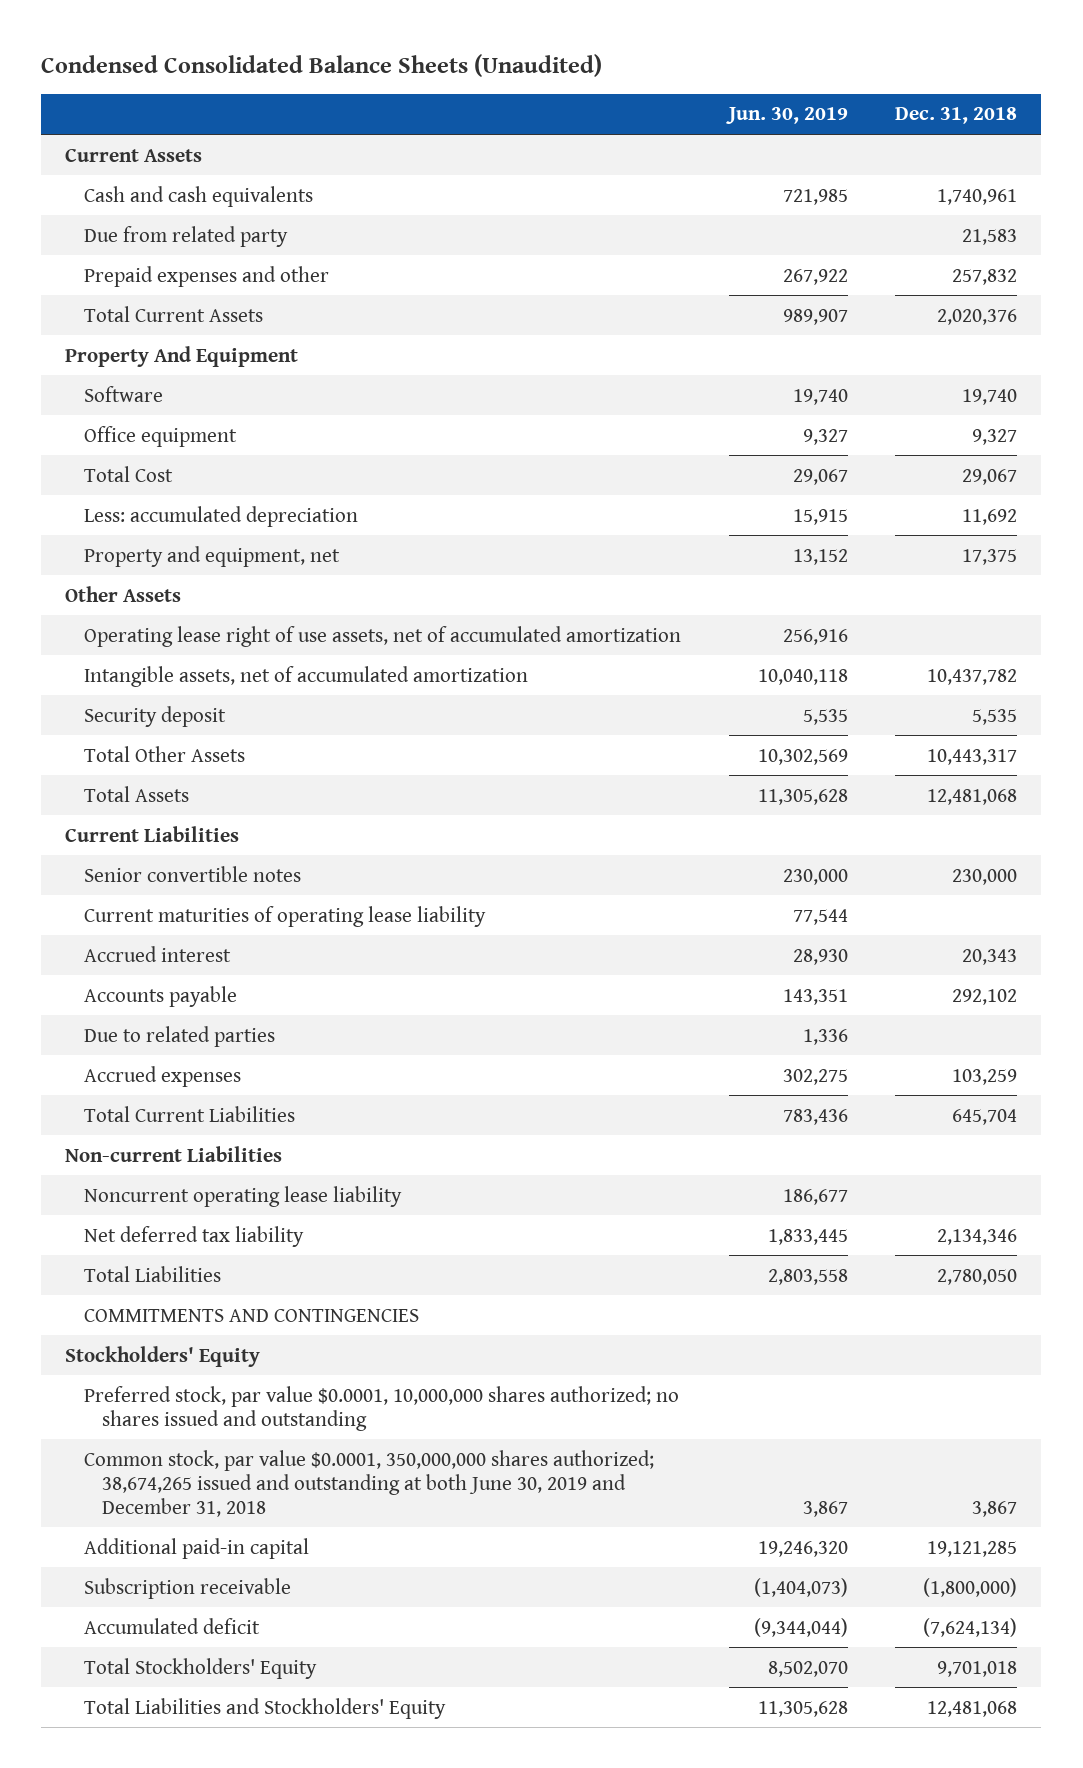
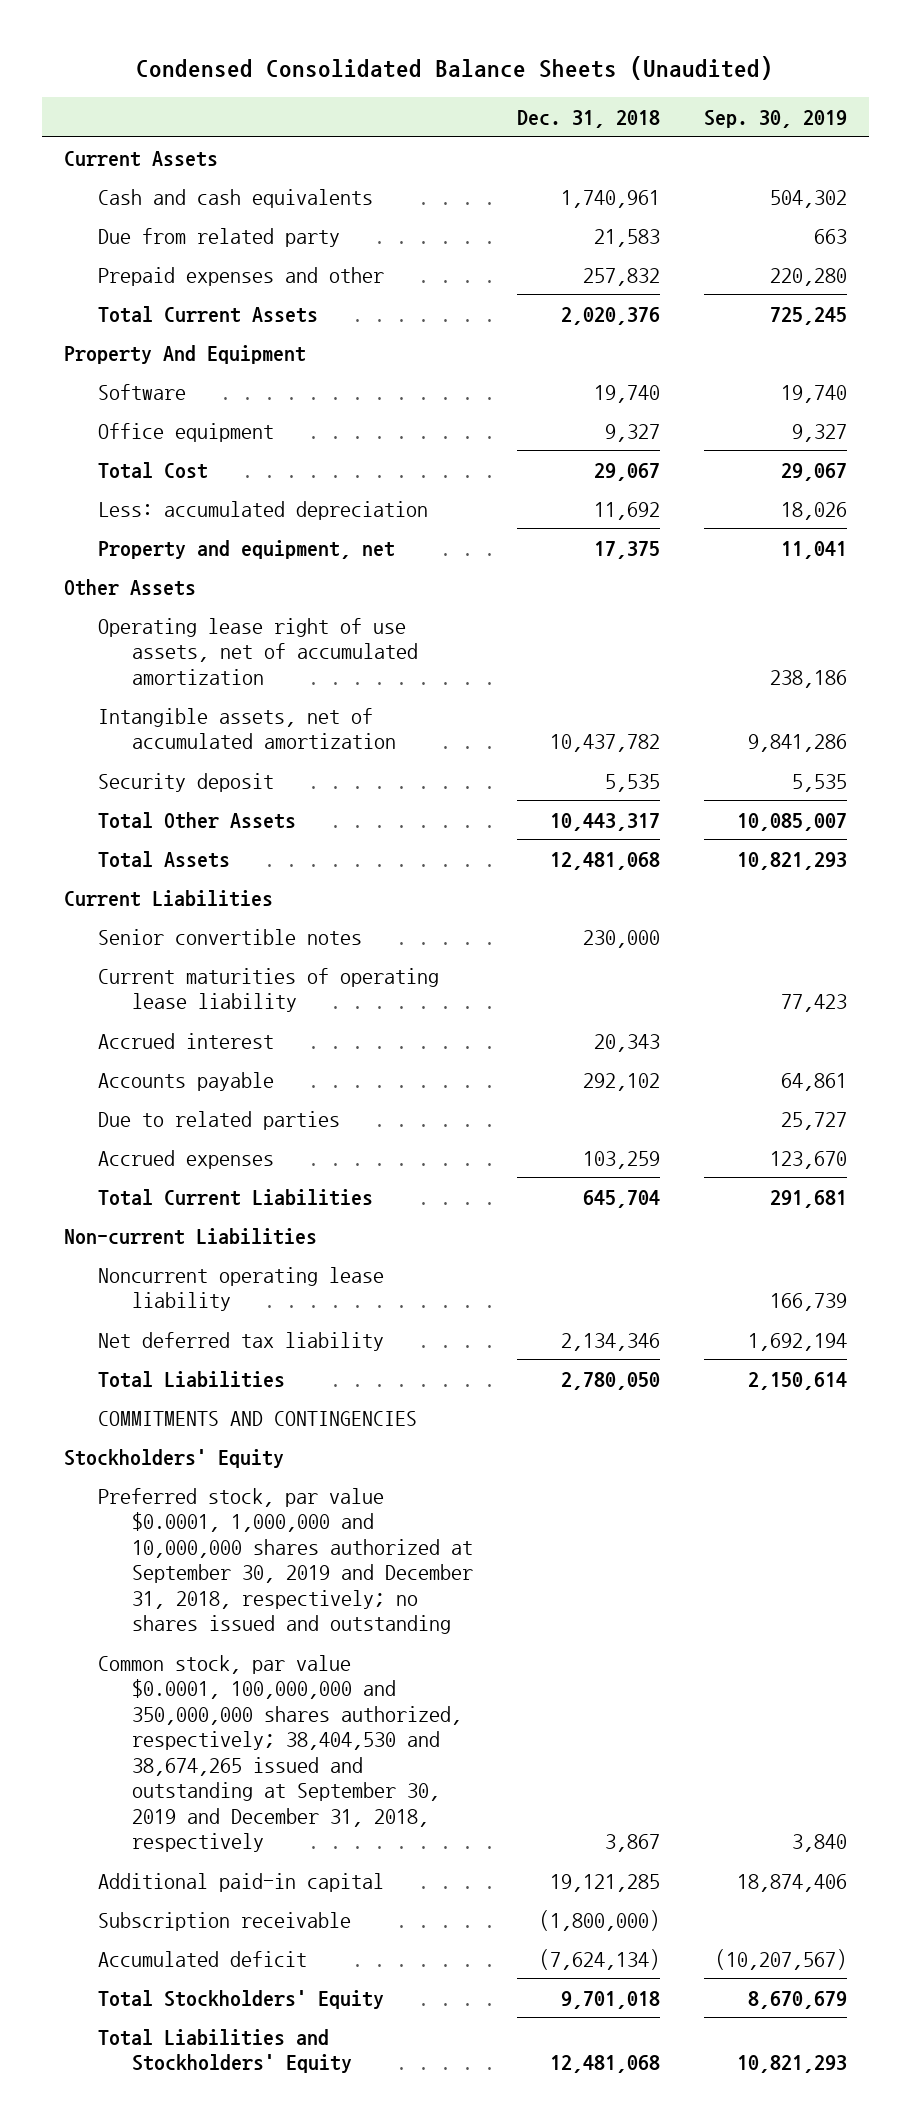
[725,107,848,125] Jun. 30, 2019 -> none
none -> [704,110,848,129] Sep. 30, 2019
[83,1385,679,1431] Preferred stock, par value $0.0001, 10,000,000 shares authorized; no shares issued and outstanding -> [97,1487,473,1635] Preferred stock, par value $0.0001, 1,000,000 and 10,000,000 shares authorized at September 30, 2019 and December 31, 2018, respectively; no shares issued and outstanding
[83,1449,654,1517] Common stock, par value $0.0001, 350,000,000 shares authorized; 38,674,265 issued and outstanding at both June 30, 2019 and December 31, 2018 -> [97,1654,462,1853] Common stock, par value $0.0001, 100,000,000 and 350,000,000 shares authorized, respectively; 38,404,530 and 38,674,265 issued and outstanding at September 30, 2019 and December 31, 2018, respectively

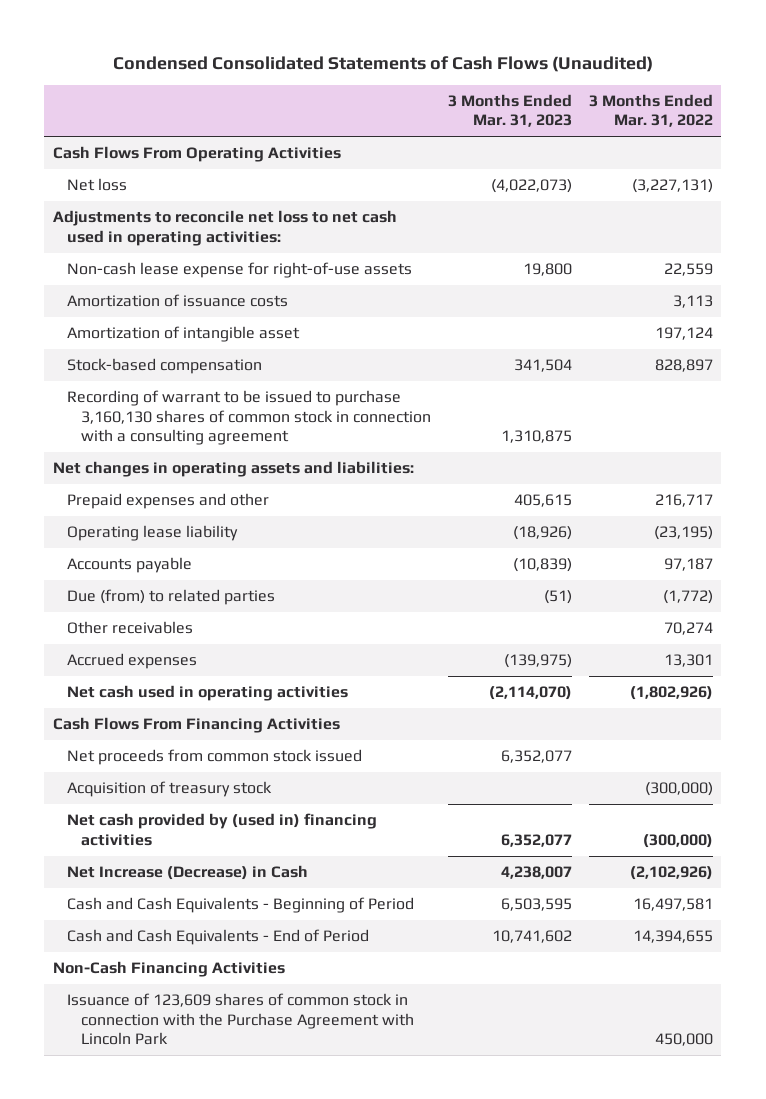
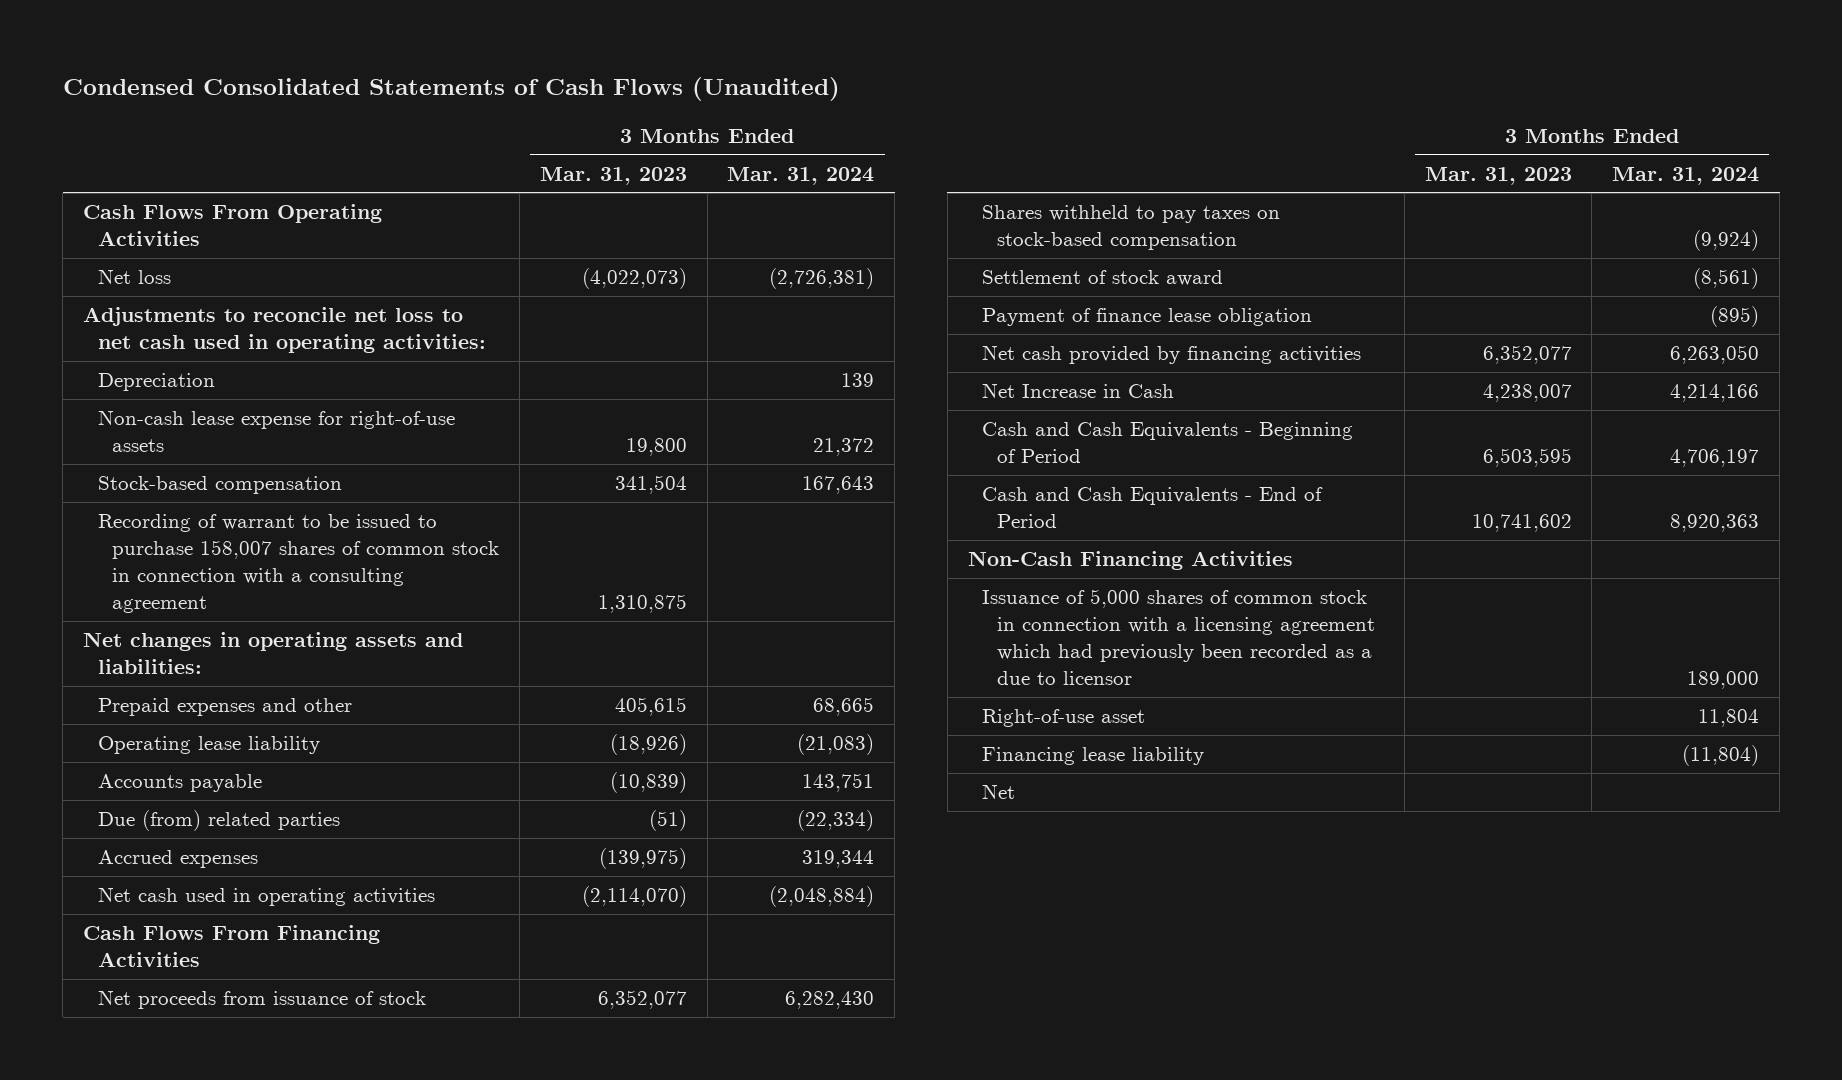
[588,93,713,128] 3 Months Ended Mar. 31, 2022 -> none
none -> [727,166,875,185] Mar. 31, 2024
none -> [97,373,215,392] Depreciation
[67,294,289,308] Amortization of issuance costs -> none
[67,326,301,343] Amortization of intangible asset -> none
[67,390,432,446] Recording of warrant to be issued to purchase 3,160,130 shares of common stock in connection with a consulting agreement -> [97,514,500,614] Recording of warrant to be issued to purchase 158,007 shares of common stock in connection with a consulting agreement
[67,621,194,635] Other receivables -> none
[67,589,276,606] Due (from) to related parties -> [97,810,340,832] Due (from) related parties
[67,781,273,798] Acquisition of treasury stock -> none
[67,749,363,766] Net proceeds from common stock issued -> [97,990,426,1010] Net proceeds from issuance of stock
none -> [982,205,1281,251] Shares withheld to pay taxes on stock-based compensation
none -> [982,270,1224,287] Settlement of stock award
none -> [982,308,1313,327] Payment of finance lease obligation
[67,813,378,846] Net cash provided by (used in) financing activities -> [982,345,1362,365] Net cash provided by financing activities
[67,865,309,881] Net Increase (Decrease) in Cash -> [982,383,1175,399] Net Increase in Cash
[67,993,415,1046] Issuance of 123,609 shares of common stock in connection with the Purchase Agreement with Lincoln Park -> none
none -> [982,589,1376,686] Issuance of 5,000 shares of common stock in connection with a licensing agreement which had previously been recorded as a due to licensor
none -> [982,709,1146,728] Right-of-use asset
none -> [982,747,1205,766] Financing lease liability
none -> [982,784,1016,800] Net

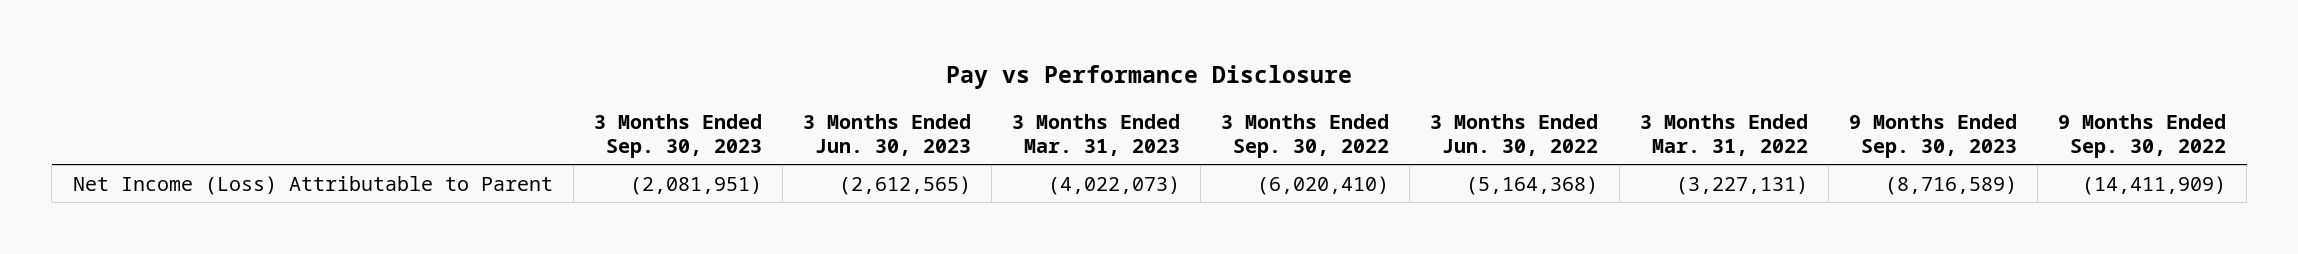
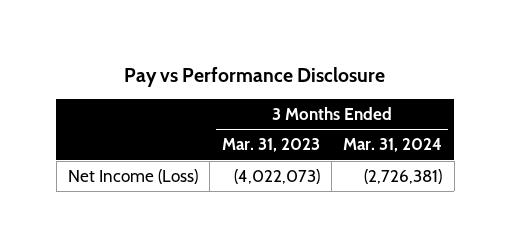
[593,113,762,158] 3 Months Ended Sep. 30, 2023 -> none
[802,113,971,156] 3 Months Ended Jun. 30, 2023 -> none
[1221,113,1390,158] 3 Months Ended Sep. 30, 2022 -> none
[1430,113,1599,156] 3 Months Ended Jun. 30, 2022 -> none
[1639,113,1808,156] 3 Months Ended Mar. 31, 2022 -> none
[1848,113,2017,158] 9 Months Ended Sep. 30, 2023 -> none
[2057,113,2226,158] 9 Months Ended Sep. 30, 2022 -> none
none -> [343,138,443,153] Mar. 31, 2024
[72,175,553,195] Net Income (Loss) Attributable to Parent -> [67,169,198,185] Net Income (Loss)

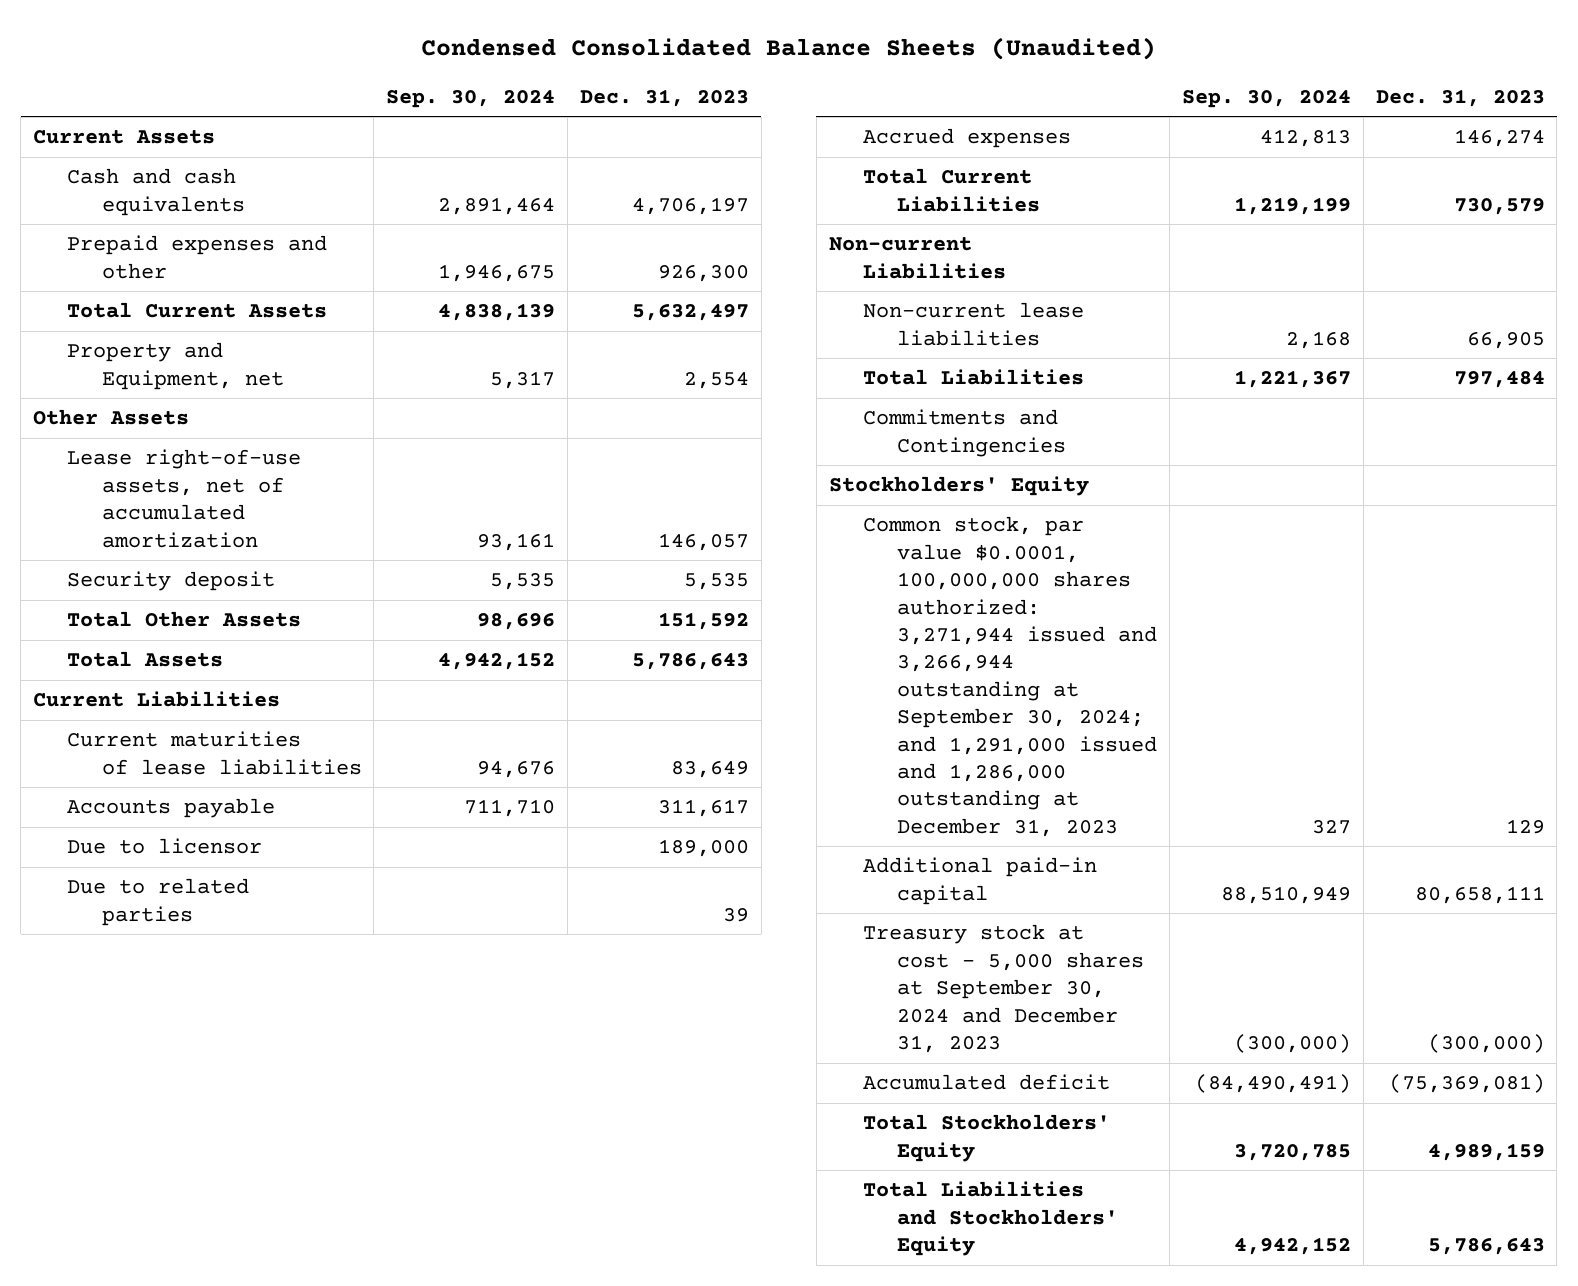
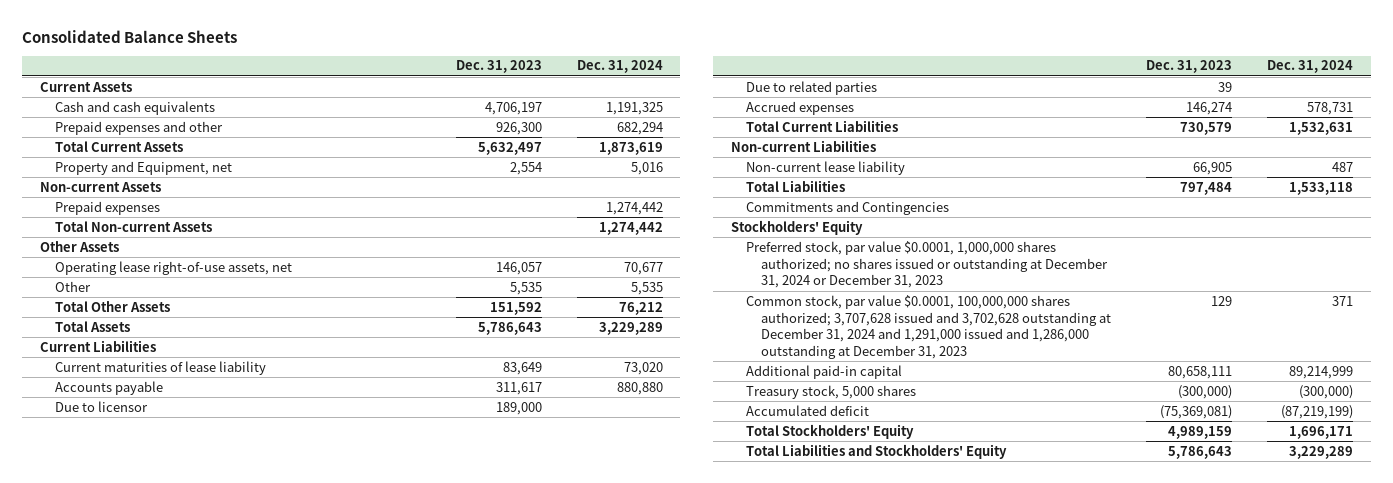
[420,36,1156,60] Condensed Consolidated Balance Sheets (Unaudited) -> [22,29,238,43] Consolidated Balance Sheets
[386,89,556,108] Sep. 30, 2024 -> none
none -> [576,60,663,74] Dec. 31, 2024
none -> [40,181,162,192] Non-current Assets
none -> [55,200,161,215] Prepaid expenses
none -> [55,220,213,232] Total Non-current Assets
[67,449,302,548] Lease right-of-use assets, net of accumulated amortization -> [55,260,293,275] Operating lease right-of-use assets, net
[67,571,276,592] Security deposit -> [55,280,92,292] Other
[67,731,362,775] Current maturities of lease liabilities -> [55,360,267,375] Current maturities of lease liability
[862,302,1084,346] Non-current lease liabilities -> [745,160,905,175] Non-current lease liability
none -> [745,240,1108,289] Preferred stock, par value $0.0001, 1,000,000 shares authorized; no shares issued or outstanding at December 31, 2024 or December 31, 2023
[862,516,1158,837] Common stock, par value $0.0001, 100,000,000 shares authorized: 3,271,944 issued and 3,266,944 outstanding at September 30, 2024; and 1,291,000 issued and 1,286,000 outstanding at December 31, 2023 -> [745,294,1111,360] Common stock, par value $0.0001, 100,000,000 shares authorized; 3,707,628 issued and 3,702,628 outstanding at December 31, 2024 and 1,291,000 issued and 1,286,000 outstanding at December 31, 2023
[862,924,1145,1053] Treasury stock at cost - 5,000 shares at September 30, 2024 and December 31, 2023 -> [745,384,916,399] Treasury stock, 5,000 shares

